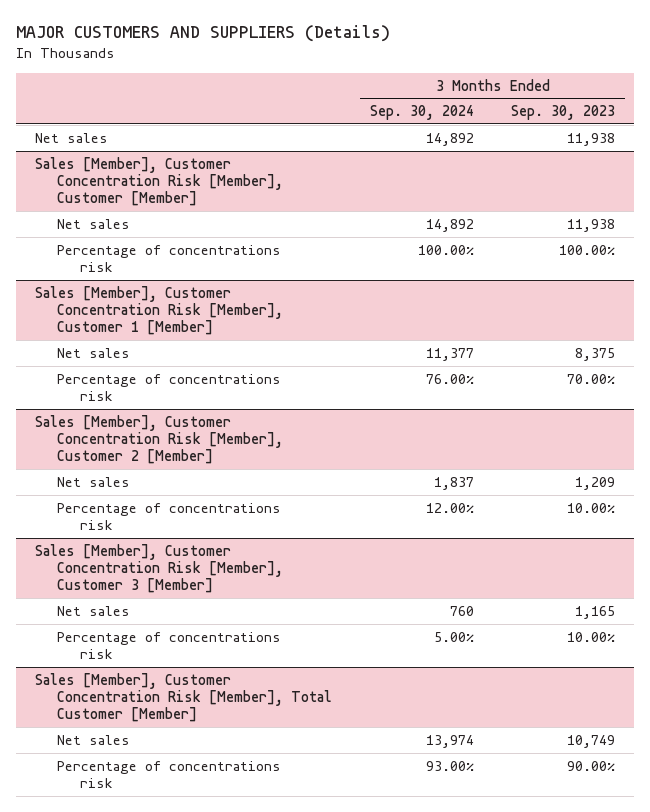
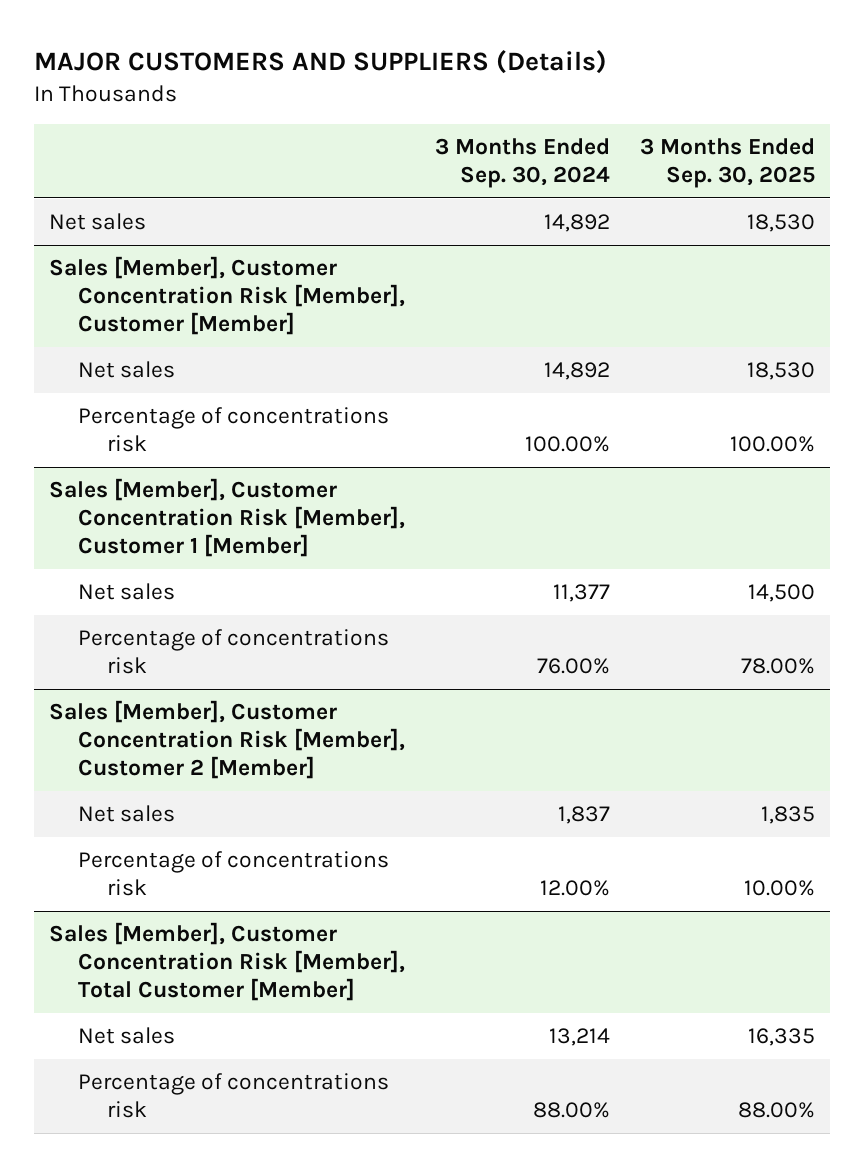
[511,105,616,121] Sep. 30, 2023 -> none
none -> [639,137,815,188] 3 Months Ended Sep. 30, 2025
[34,543,284,593] Sales [Member], Customer Concentration Risk [Member], Customer 3 [Member] -> none
[57,605,131,616] Net sales -> none
[57,631,282,659] Percentage of concentrations risk -> none
[425,734,474,748] 13,974 -> [548,1028,610,1047] 13,214
[425,760,474,771] 93.00% -> [532,1102,610,1119] 88.00%

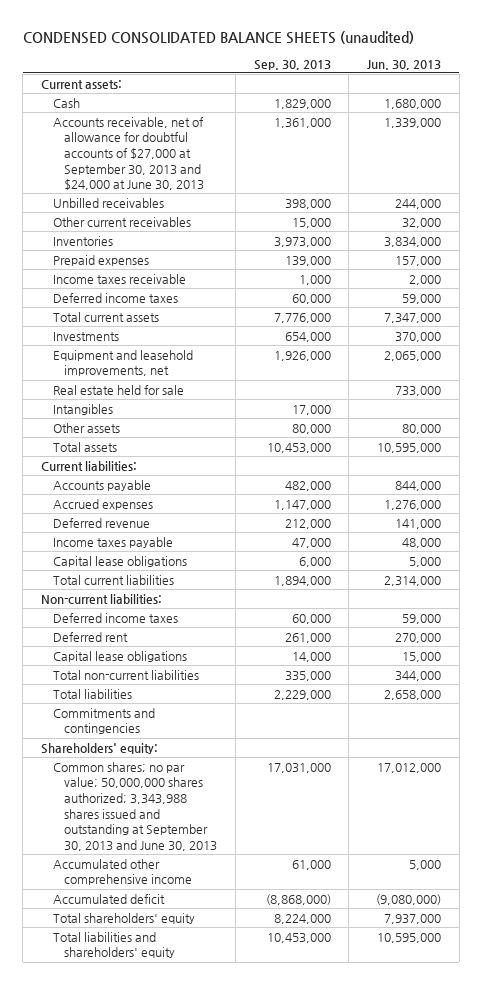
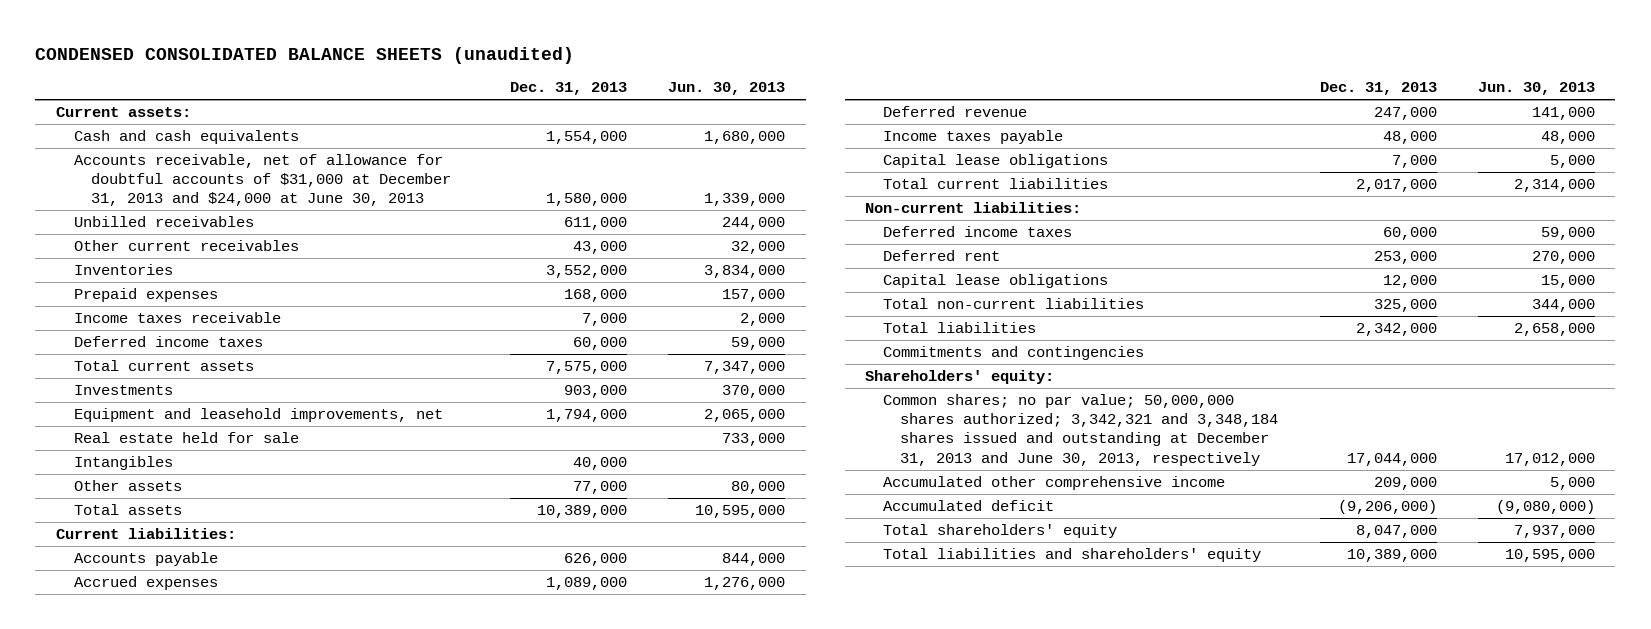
[253,59,331,70] Sep. 30, 2013 -> none
none -> [510,82,628,96] Dec. 31, 2013
[52,97,80,108] Cash -> [73,130,299,145] Cash and cash equivalents
[52,116,205,191] Accounts receivable, net of allowance for doubtful accounts of $27,000 at September 30, 2013 and $24,000 at June 30, 2013 -> [73,154,452,207] Accounts receivable, net of allowance for doubtful accounts of $31,000 at December 31, 2013 and $24,000 at June 30, 2013
[52,761,218,851] Common shares; no par value; 50,000,000 shares authorized; 3,343,988 shares issued and outstanding at September 30, 2013 and June 30, 2013 -> [882,394,1279,466] Common shares; no par value; 50,000,000 shares authorized; 3,342,321 and 3,348,184 shares issued and outstanding at December 31, 2013 and June 30, 2013, respectively

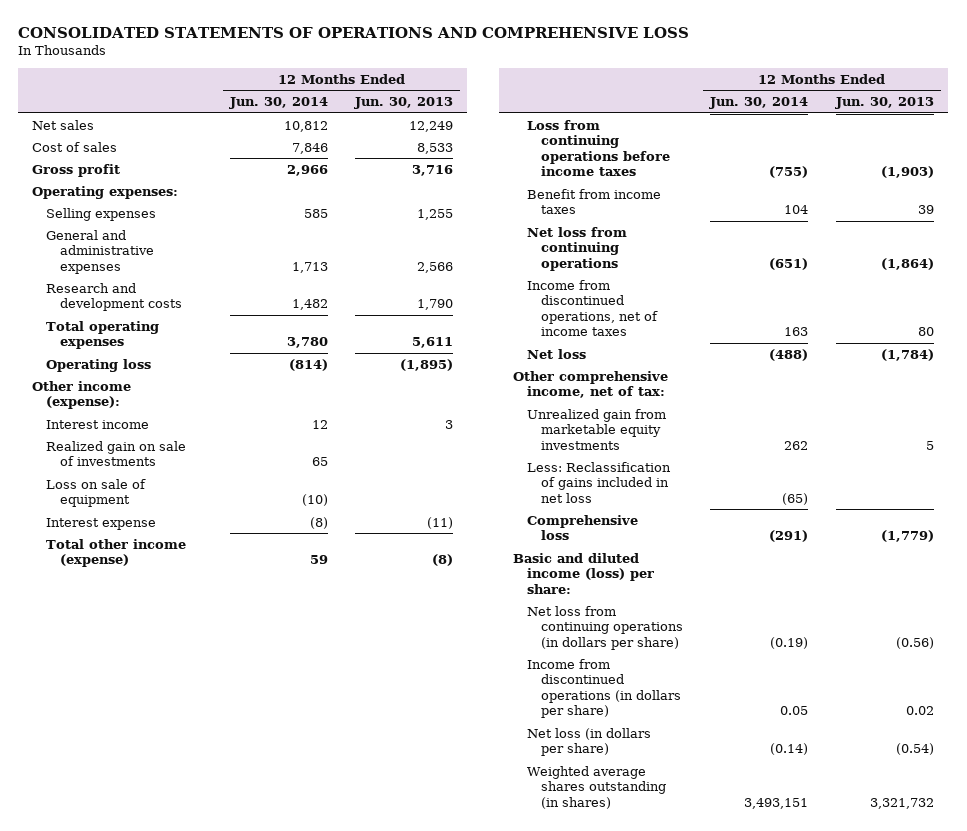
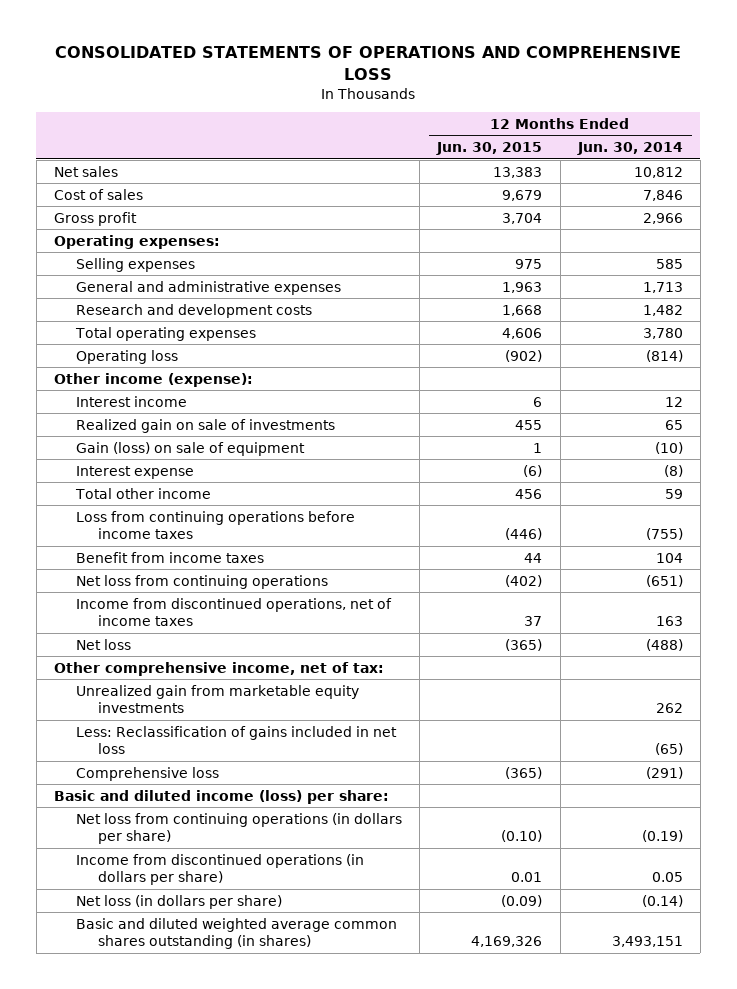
[354,97,454,110] Jun. 30, 2013 -> none
none -> [436,142,543,156] Jun. 30, 2015
[46,478,147,508] Loss on sale of equipment -> [76,441,306,456] Gain (loss) on sale of equipment
[46,538,187,568] Total other income (expense) -> [75,487,212,499] Total other income
[526,765,666,809] Weighted average shares outstanding (in shares) -> [76,917,398,950] Basic and diluted weighted average common shares outstanding (in shares)

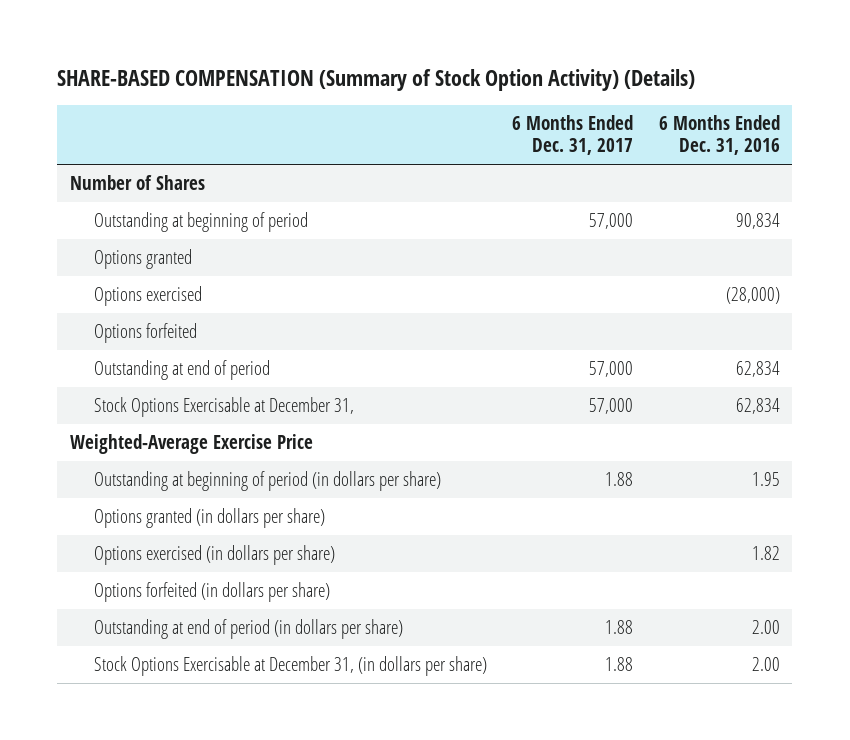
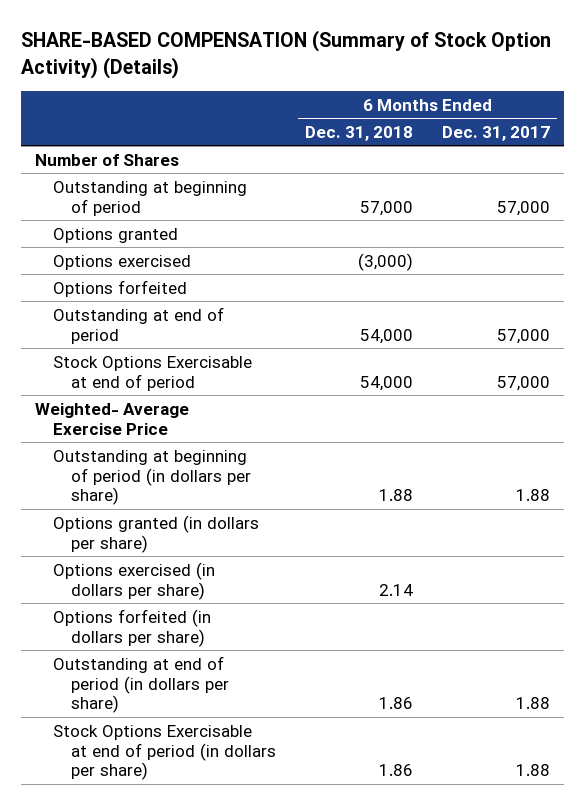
[658,115,780,156] 6 Months Ended Dec. 31, 2016 -> none
none -> [305,125,414,141] Dec. 31, 2018
[94,397,355,418] Stock Options Exercisable at December 31, -> [53,355,253,391] Stock Options Exercisable at end of period
[69,434,313,455] Weighted-Average Exercise Price -> [35,402,190,435] Weighted- Average Exercise Price
[94,656,488,677] Stock Options Exercisable at December 31, (in dollars per share) -> [53,724,277,781] Stock Options Exercisable at end of period (in dollars per share)

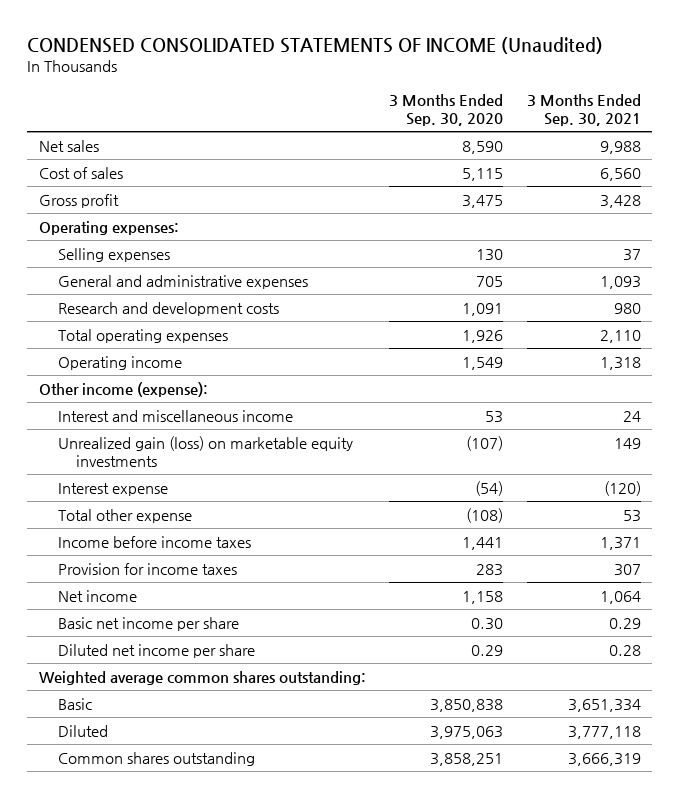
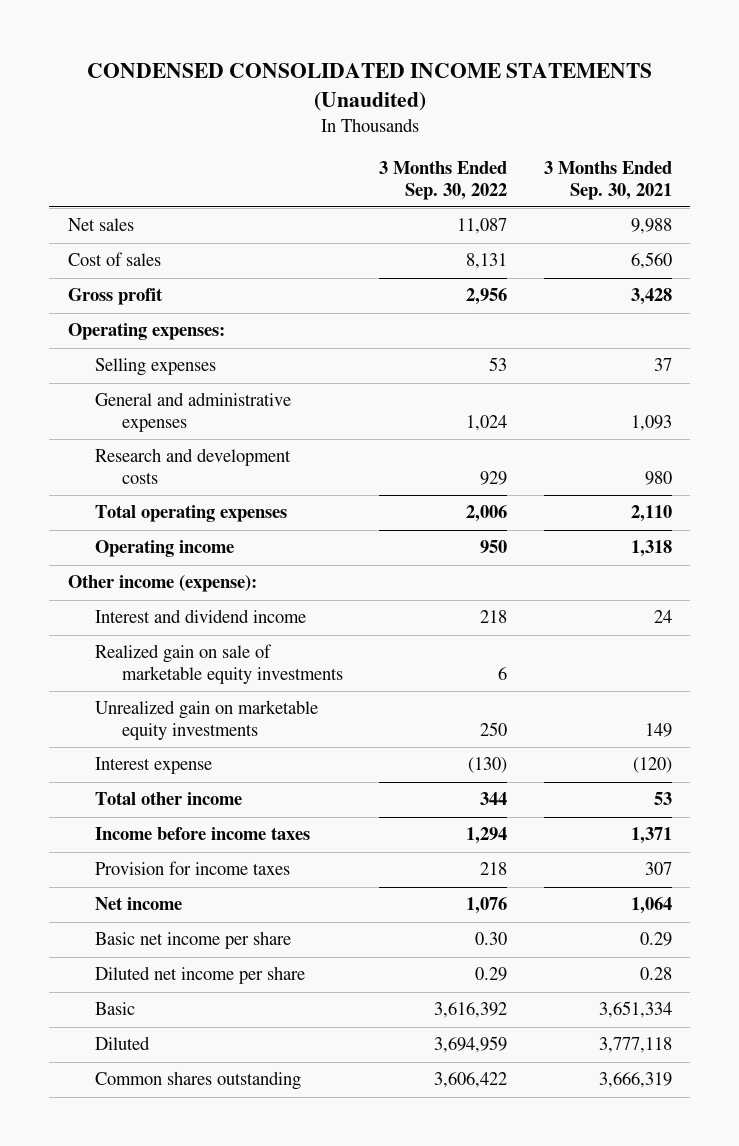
[27,36,604,54] CONDENSED CONSOLIDATED STATEMENTS OF INCOME (Unaudited) -> [86,63,652,111] CONDENSED CONSOLIDATED INCOME STATEMENTS (Unaudited)
[389,94,504,127] 3 Months Ended Sep. 30, 2020 -> none
none -> [379,160,508,200] 3 Months Ended Sep. 30, 2022
[57,409,293,422] Interest and miscellaneous income -> [94,609,306,624] Interest and dividend income
none -> [94,644,343,685] Realized gain on sale of marketable equity investments
[57,435,353,467] Unrealized gain (loss) on marketable equity investments -> [94,700,318,741] Unrealized gain on marketable equity investments
[57,508,192,523] Total other expense -> [94,792,242,806] Total other income
[38,670,366,685] Weighted average common shares outstanding: -> none

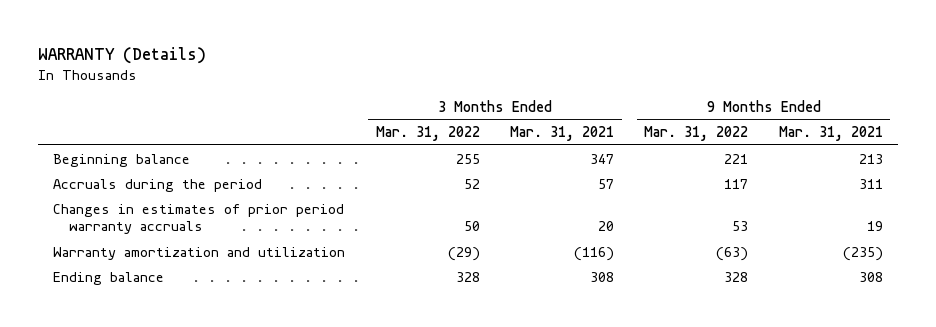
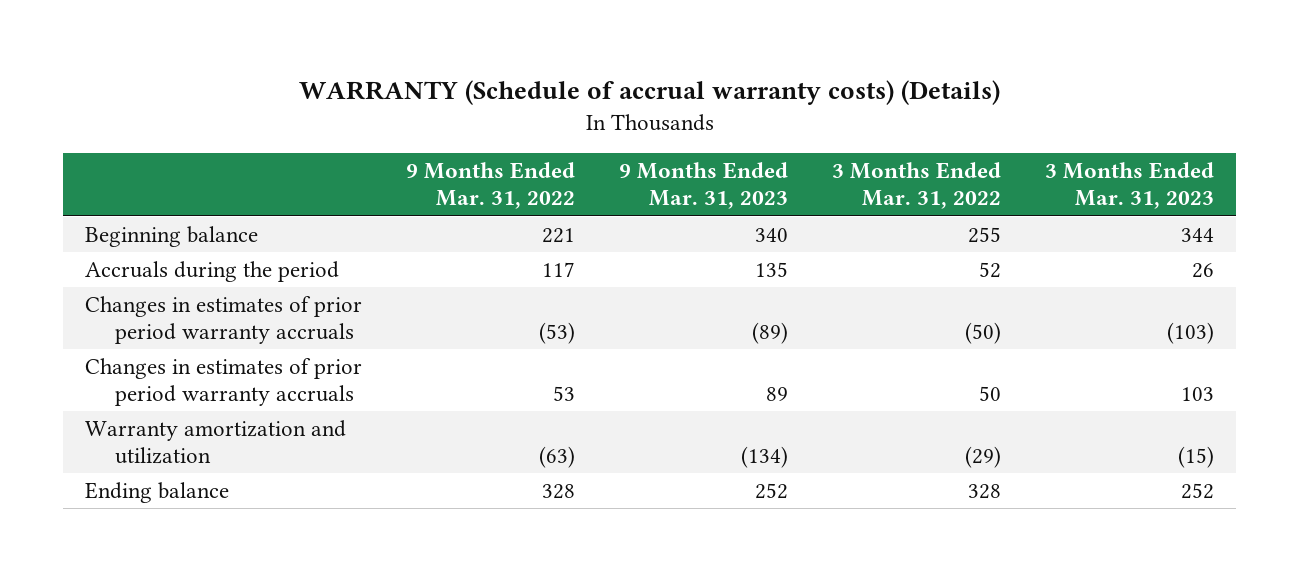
[37,47,206,65] WARRANTY (Details) -> [298,80,1000,106] WARRANTY (Schedule of accrual warranty costs) (Details)
[509,126,614,142] Mar. 31, 2021 -> none
[778,126,883,142] Mar. 31, 2021 -> none
none -> [619,162,789,210] 9 Months Ended Mar. 31, 2023
none -> [1044,162,1214,210] 3 Months Ended Mar. 31, 2023
none -> [85,296,363,345] Changes in estimates of prior period warranty accruals

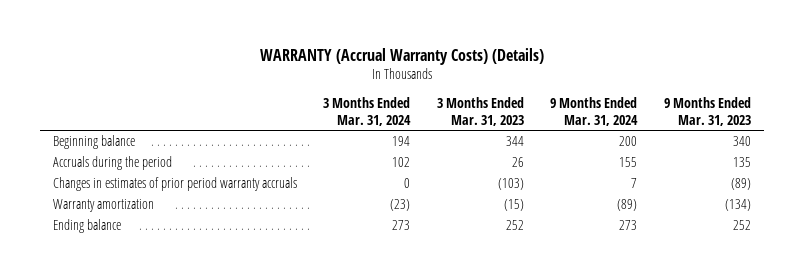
[298,80,1000,106] WARRANTY (Schedule of accrual warranty costs) (Details) -> [259,47,544,65] WARRANTY (Accrual Warranty Costs) (Details)
[406,162,576,210] 9 Months Ended Mar. 31, 2022 -> none
[832,162,1002,210] 3 Months Ended Mar. 31, 2022 -> none
none -> [323,96,412,126] 3 Months Ended Mar. 31, 2024
none -> [550,96,639,126] 9 Months Ended Mar. 31, 2024
[85,358,363,407] Changes in estimates of prior period warranty accruals -> none
[85,420,347,465] Warranty amortization and utilization -> [53,199,155,213] Warranty amortization

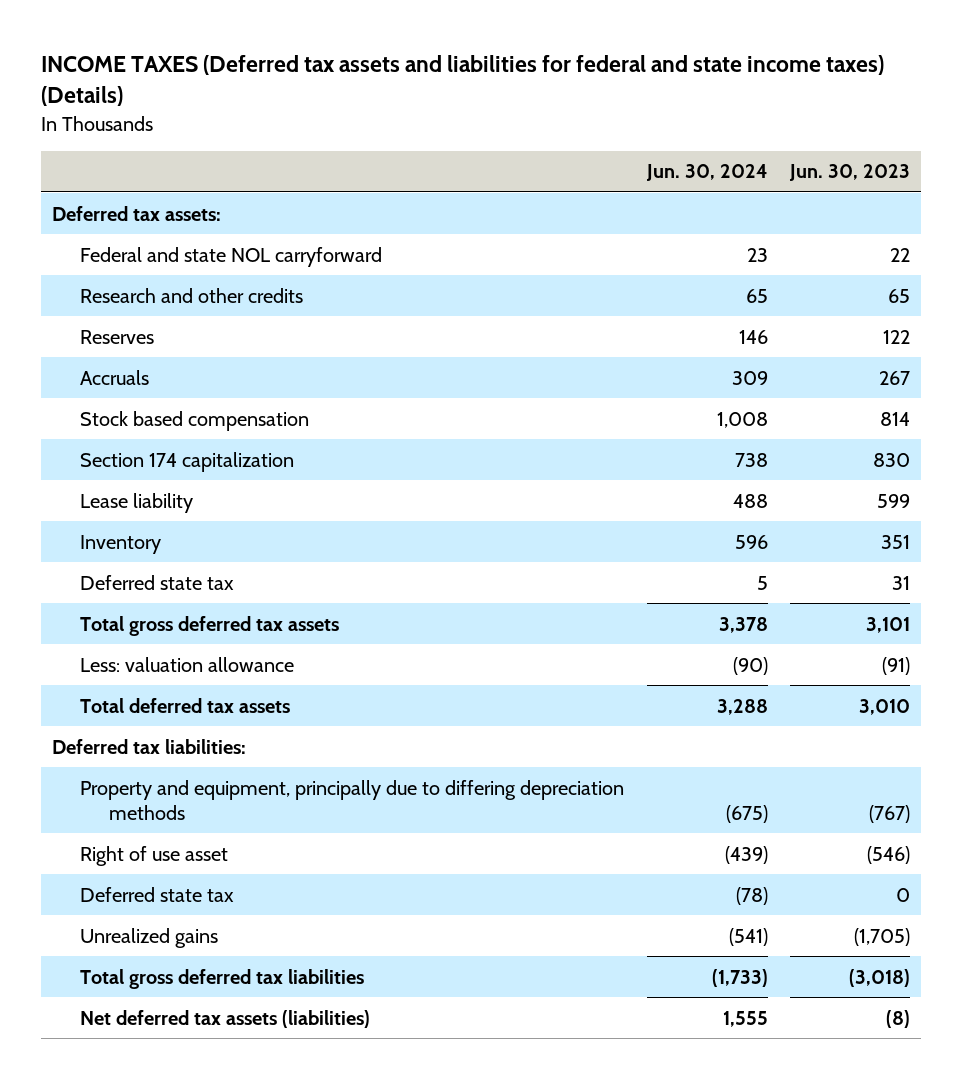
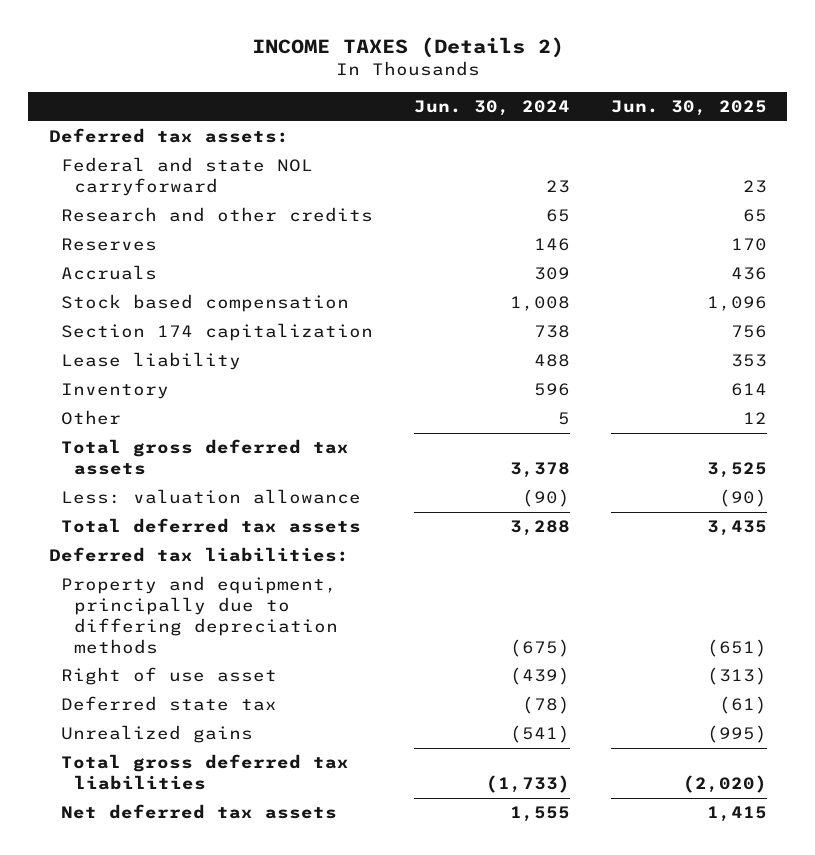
[40,55,884,107] INCOME TAXES (Deferred tax assets and liabilities for federal and state income taxes) (Details) -> [251,37,564,59] INCOME TAXES (Details 2)
[789,164,911,182] Jun. 30, 2023 -> none
none -> [610,99,767,116] Jun. 30, 2025
[80,574,235,590] Deferred state tax -> none
none -> [61,410,122,426] Other
[80,1009,371,1028] Net deferred tax assets (liabilities) -> [61,804,338,820] Net deferred tax assets

